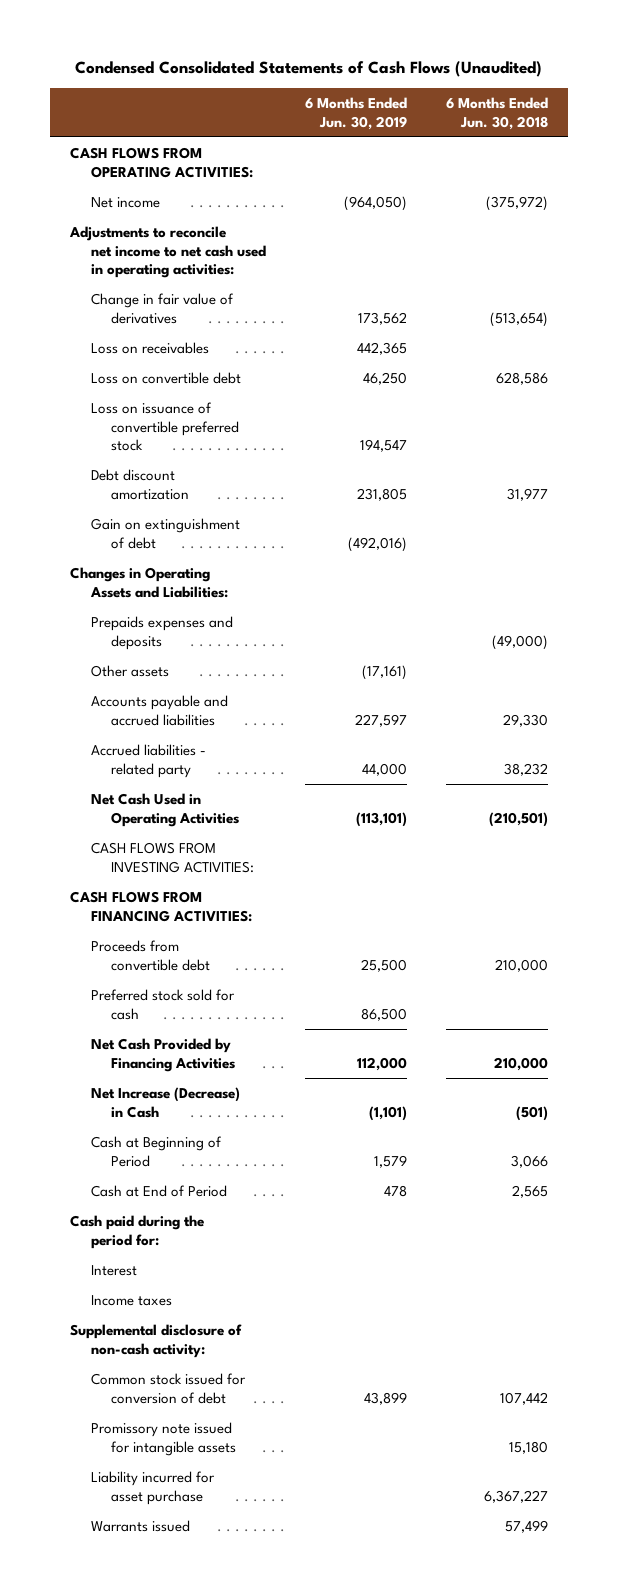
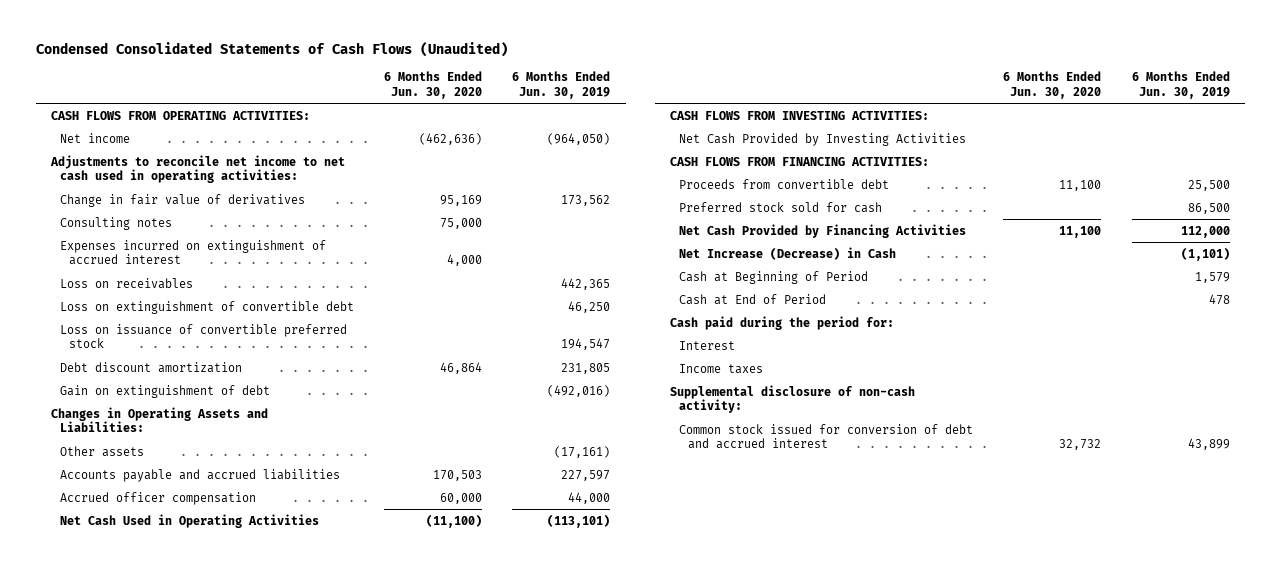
[446,97,549,130] 6 Months Ended Jun. 30, 2018 -> none
none -> [384,70,483,99] 6 Months Ended Jun. 30, 2020
none -> [59,216,172,230] Consulting notes
none -> [59,239,326,266] Expenses incurred on extinguishment of accrued interest
[90,371,241,384] Loss on convertible debt -> [59,300,354,314] Loss on extinguishment of convertible debt
[90,615,233,650] Prepaids expenses and deposits -> none
[90,743,206,778] Accrued liabilities - related party -> none
none -> [59,491,256,505] Accrued officer compensation
none -> [678,132,966,146] Net Cash Provided by Investing Activities
[90,1421,237,1456] Promissory note issued for intangible assets -> none
[90,1470,215,1505] Liability incurred for asset purchase -> none
[90,1519,190,1532] Warrants issued -> none
[90,1372,246,1404] Common stock issued for conversion of debt -> [678,423,973,450] Common stock issued for conversion of debt and accrued interest

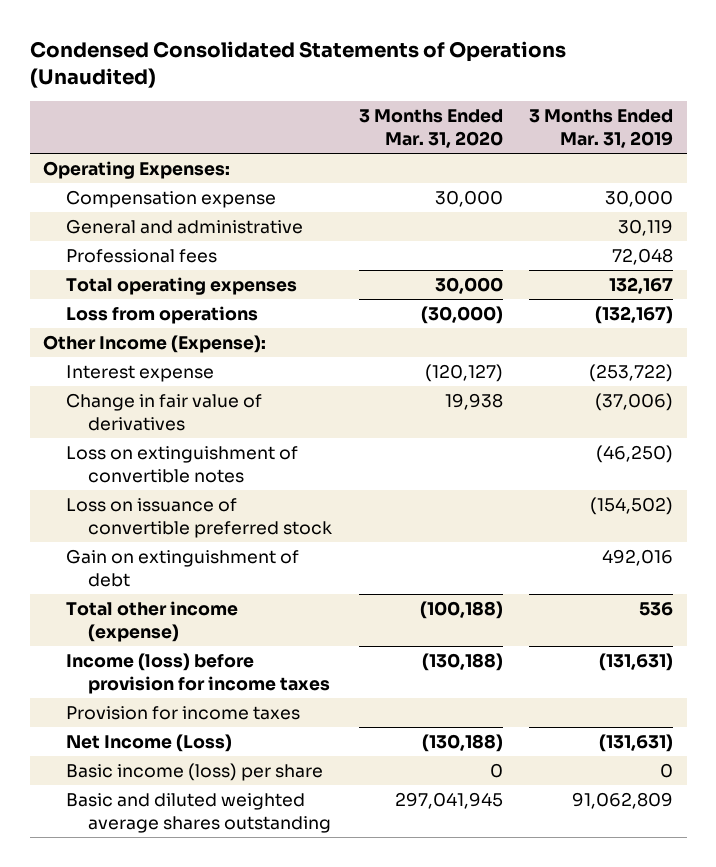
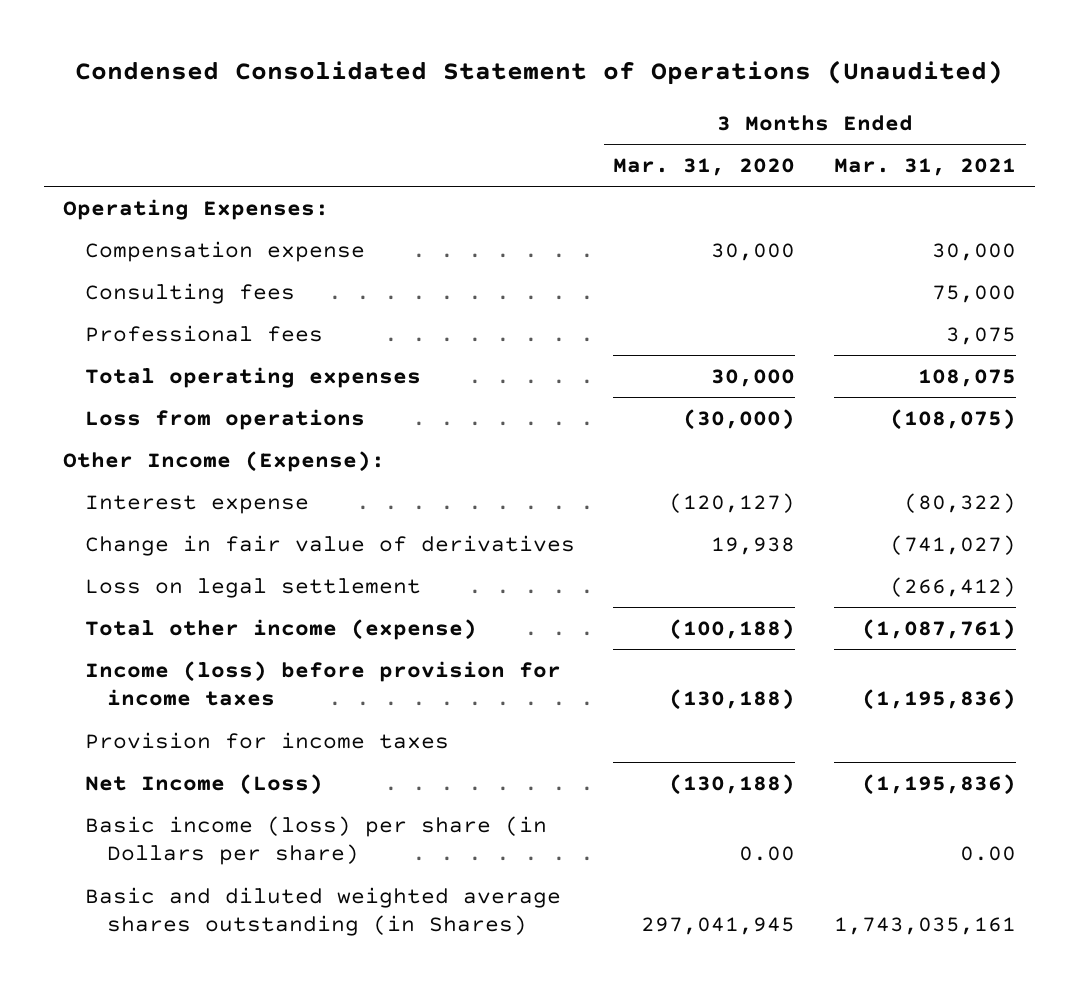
[29,40,566,88] Condensed Consolidated Statements of Operations (Unaudited) -> [75,60,1004,86] Condensed Consolidated Statement of Operations (Unaudited)
[529,109,674,148] 3 Months Ended Mar. 31, 2019 -> none
none -> [833,157,1016,176] Mar. 31, 2021
[65,219,303,235] General and administrative -> none
none -> [84,282,295,304] Consulting fees
[65,446,298,483] Loss on extinguishment of convertible notes -> none
[65,498,332,538] Loss on issuance of convertible preferred stock -> none
[65,549,299,587] Gain on extinguishment of debt -> none
none -> [84,577,421,598] Loss on legal settlement
[65,763,323,782] Basic income (loss) per share -> [84,815,547,866] Basic income (loss) per share (in Dollars per share)
[489,763,503,779] 0 -> [739,846,796,862] 0.00
[65,793,331,833] Basic and diluted weighted average shares outstanding -> [84,886,561,937] Basic and diluted weighted average shares outstanding (in Shares)

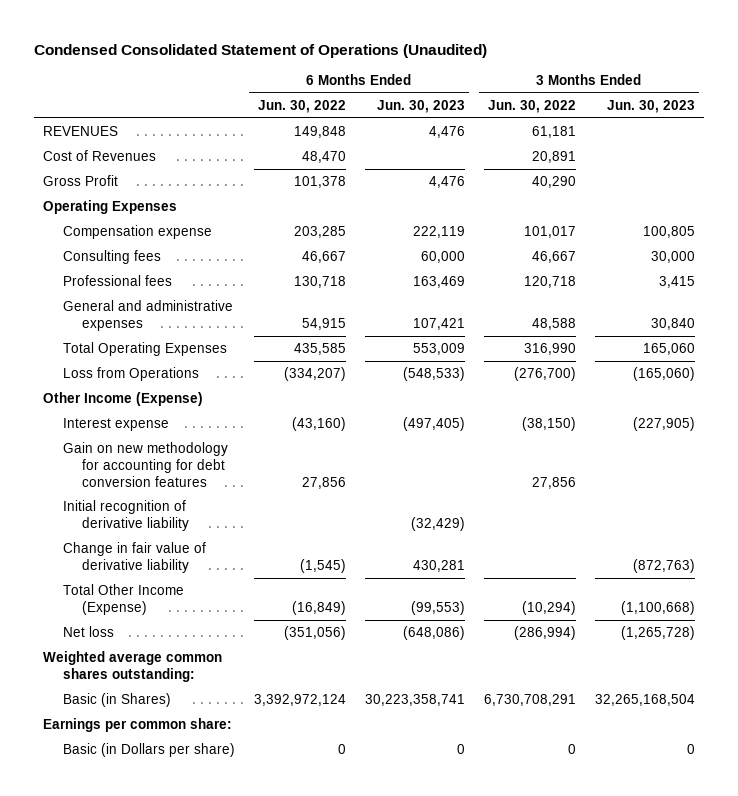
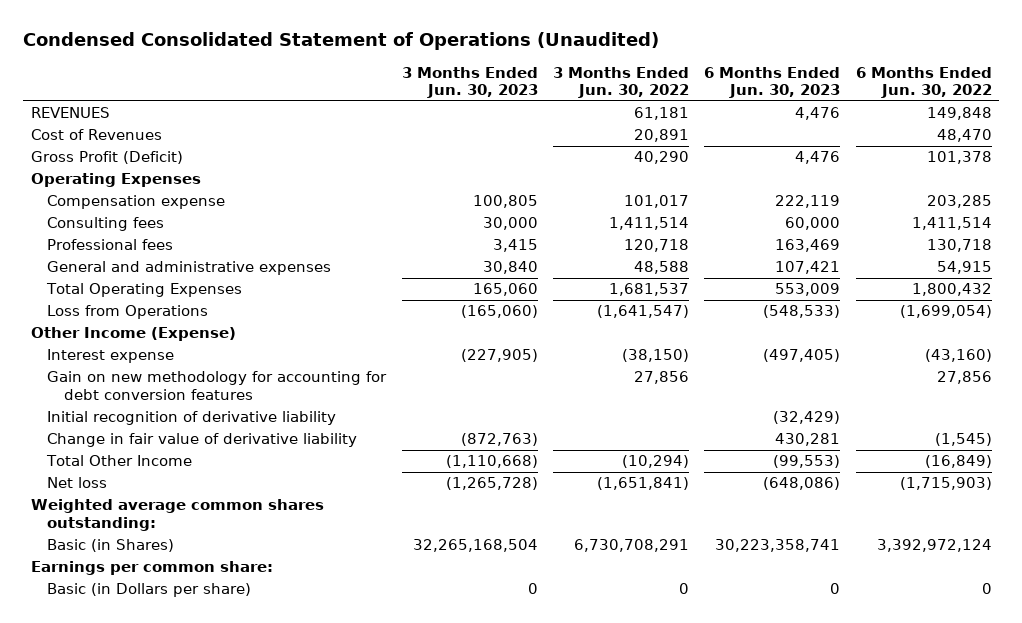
[43,175,119,187] Gross Profit -> [30,151,183,165] Gross Profit (Deficit)
[301,251,346,264] 46,667 -> [911,217,992,231] 1,411,514
[531,251,576,264] 46,667 -> [608,217,689,231] 1,411,514
[293,343,346,356] 435,585 -> [911,283,992,297] 1,800,432
[523,343,576,356] 316,990 -> [608,283,689,297] 1,681,537
[283,367,346,382] (334,207) -> [899,305,992,319] (1,699,054)
[513,367,576,382] (276,700) -> [596,305,689,319] (1,641,547)
[62,584,184,615] Total Other Income (Expense) -> [46,455,193,467] Total Other Income
[620,600,695,615] (1,100,668) -> [445,455,538,469] (1,110,668)
[283,626,346,641] (351,056) -> [899,477,992,491] (1,715,903)
[513,626,576,641] (286,994) -> [596,477,689,491] (1,651,841)

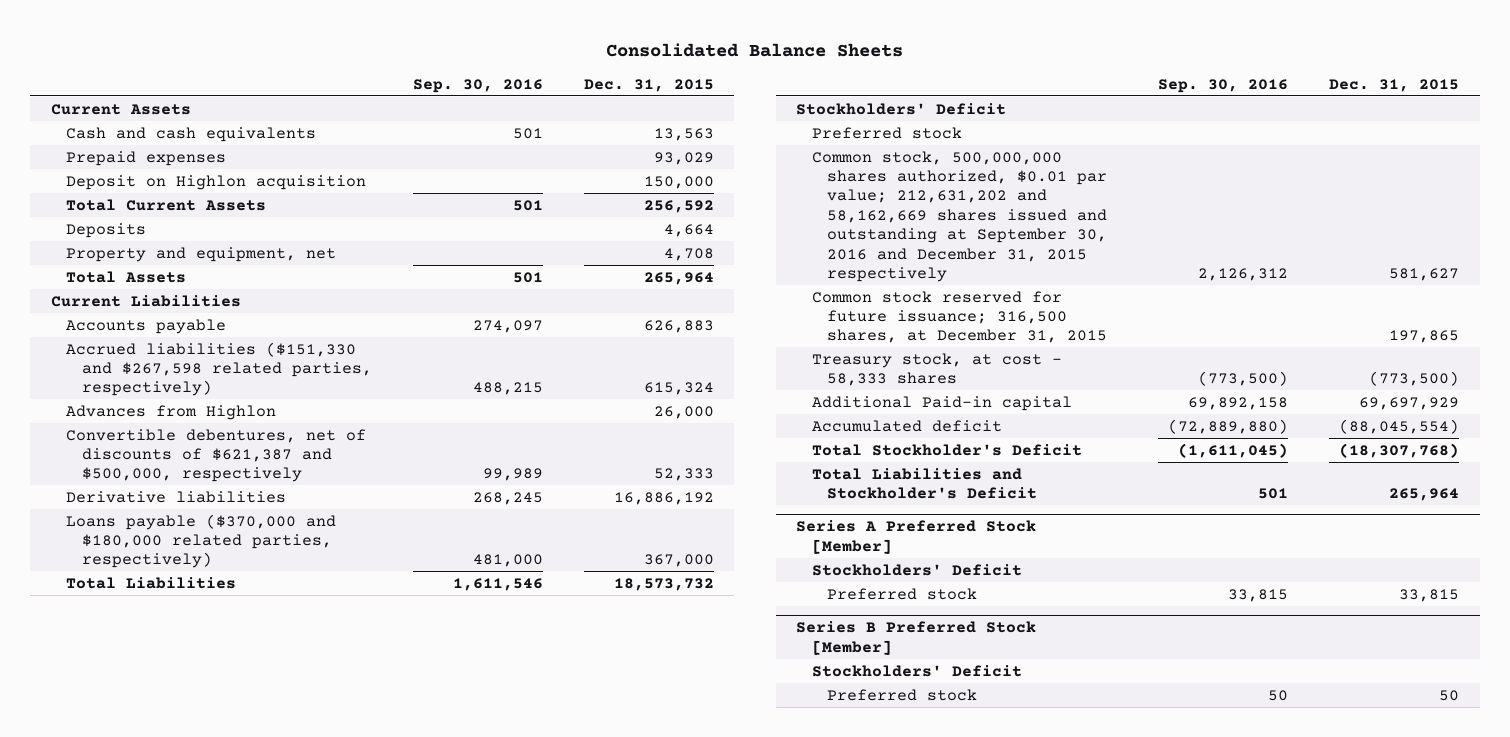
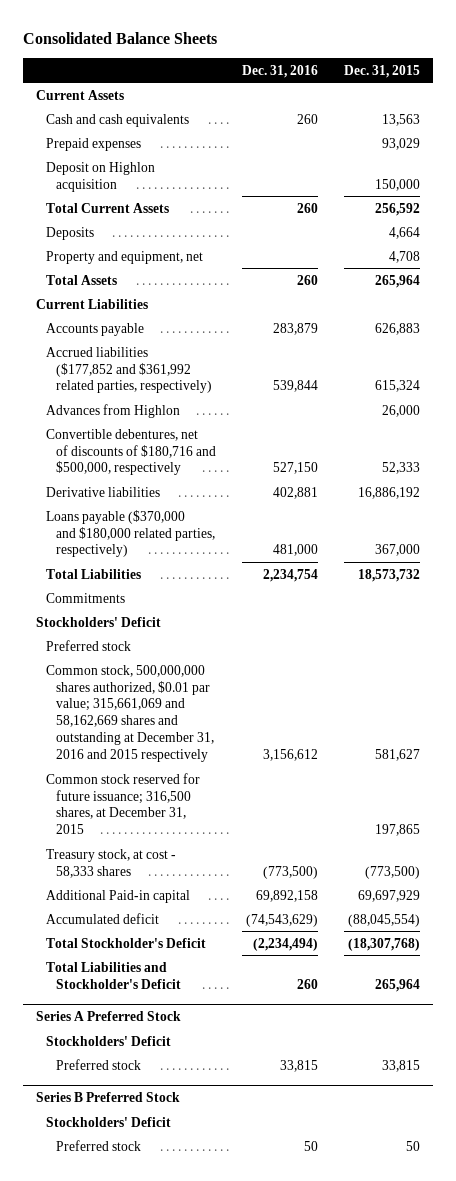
[412,78,543,93] Sep. 30, 2016 -> none
none -> [242,64,319,78] Dec. 31, 2016
[66,341,372,397] Accrued liabilities ($151,330 and $267,598 related parties, respectively) -> [46,346,213,394] Accrued liabilities ($177,852 and $361,992 related parties, respectively)
[66,428,367,483] Convertible debentures, net of discounts of $621,387 and $500,000, respectively -> [46,428,217,476] Convertible debentures, net of discounts of $180,716 and $500,000, respectively
none -> [46,592,126,603] Commitments
[811,150,1107,283] Common stock, 500,000,000 shares authorized, $0.01 par value; 212,631,202 and 58,162,669 shares issued and outstanding at September 30, 2016 and December 31, 2015 respectively -> [46,664,215,763] Common stock, 500,000,000 shares authorized, $0.01 par value; 315,661,069 and 58,162,669 shares and outstanding at December 31, 2016 and 2015 respectively
[796,520,1037,554] Series A Preferred Stock [Member] -> [35,1011,181,1022] Series A Preferred Stock
[796,621,1037,655] Series B Preferred Stock [Member] -> [35,1092,180,1103] Series B Preferred Stock

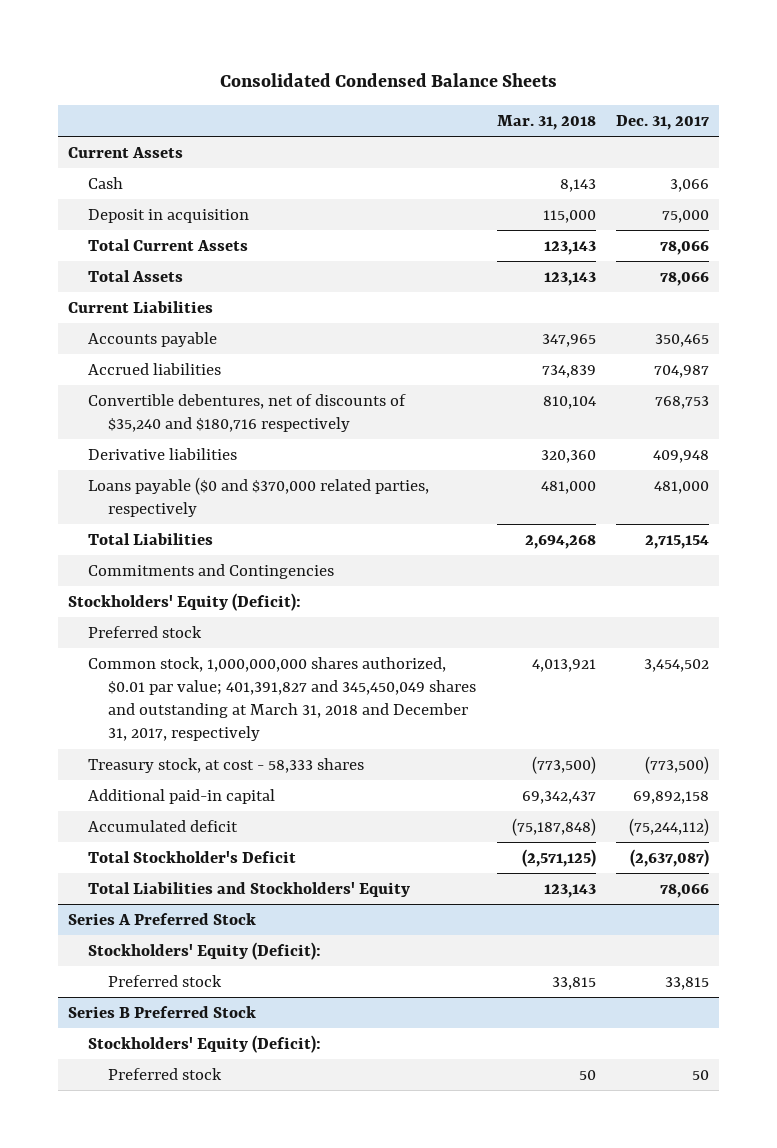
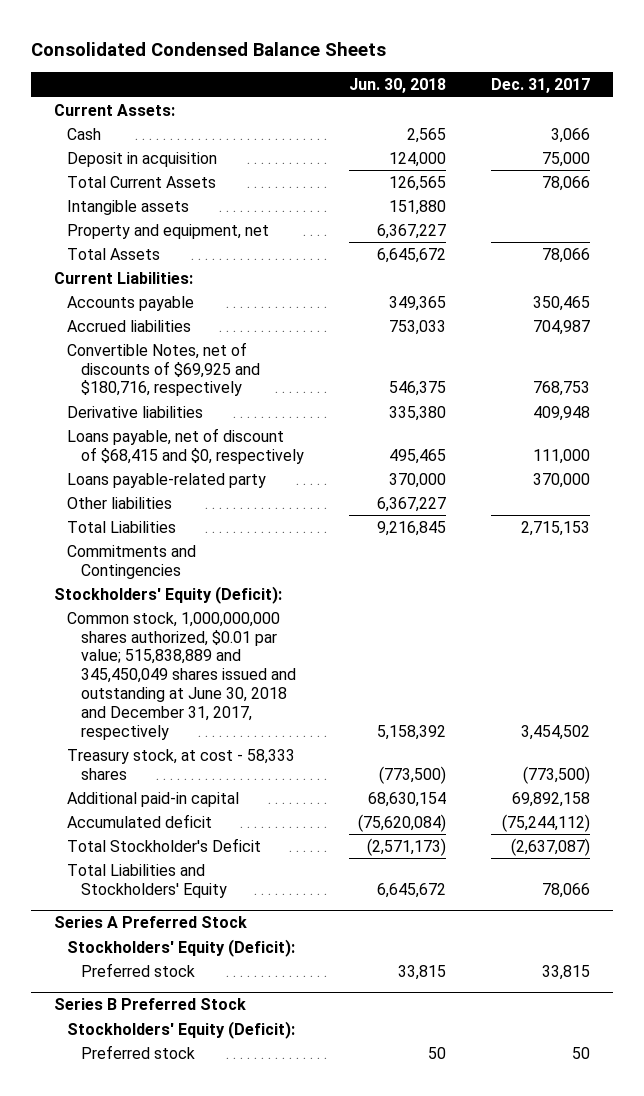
[496,115,596,131] Mar. 31, 2018 -> none
none -> [349,78,447,94] Jun. 30, 2018
[68,146,184,158] Current Assets -> [53,103,175,116] Current Assets:
none -> [67,199,190,215] Intangible assets
none -> [67,223,270,239] Property and equipment, net
[68,300,214,313] Current Liabilities -> [53,271,193,284] Current Liabilities:
[88,393,407,432] Convertible debentures, net of discounts of $35,240 and $180,716 respectively -> [67,341,260,397] Convertible Notes, net of discounts of $69,925 and $180,716, respectively
[88,476,430,517] Loans payable ($0 and $370,000 related parties, respectively -> [67,427,304,464] Loans payable, net of discount of $68,415 and $0, respectively
[653,480,709,494] 481,000 -> [533,448,591,464] 111,000
none -> [67,472,267,488] Loans payable-related party
none -> [67,496,173,509] Other liabilities
[644,534,709,549] 2,715,154 -> [521,520,591,536] 2,715,153
[88,625,203,638] Preferred stock -> none
[88,656,477,742] Common stock, 1,000,000,000 shares authorized, $0.01 par value; 401,391,827 and 345,450,049 shares and outstanding at March 31, 2018 and December 31, 2017, respectively -> [67,611,296,740] Common stock, 1,000,000,000 shares authorized, $0.01 par value; 515,838,889 and 345,450,049 shares issued and outstanding at June 30, 2018 and December 31, 2017, respectively

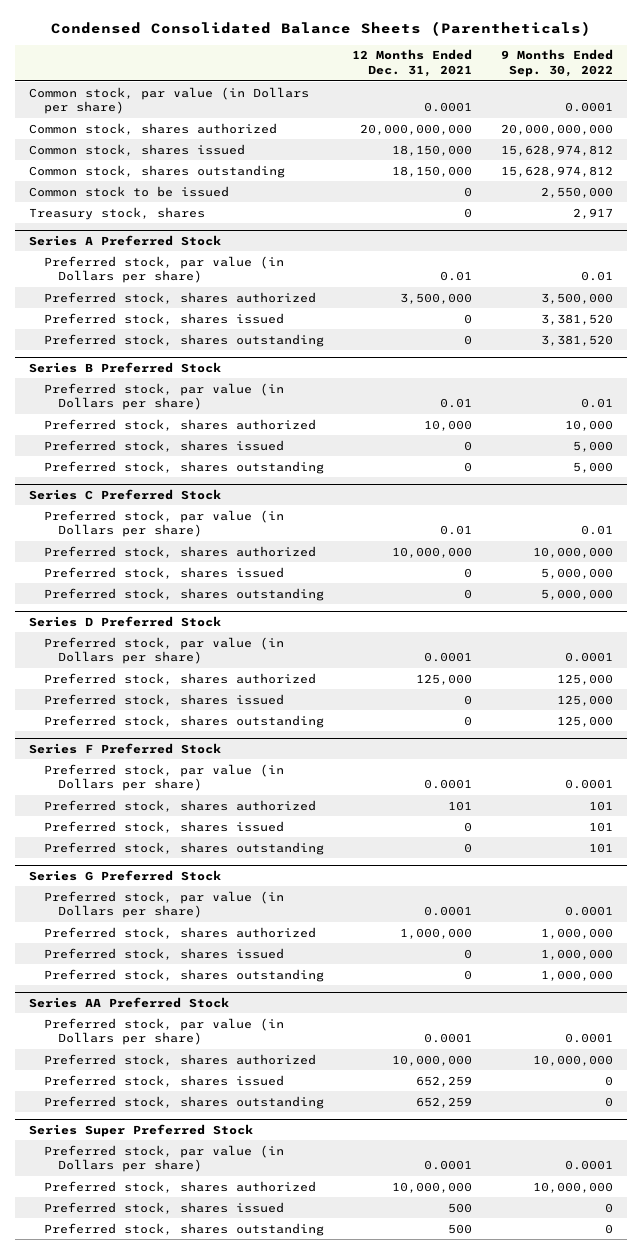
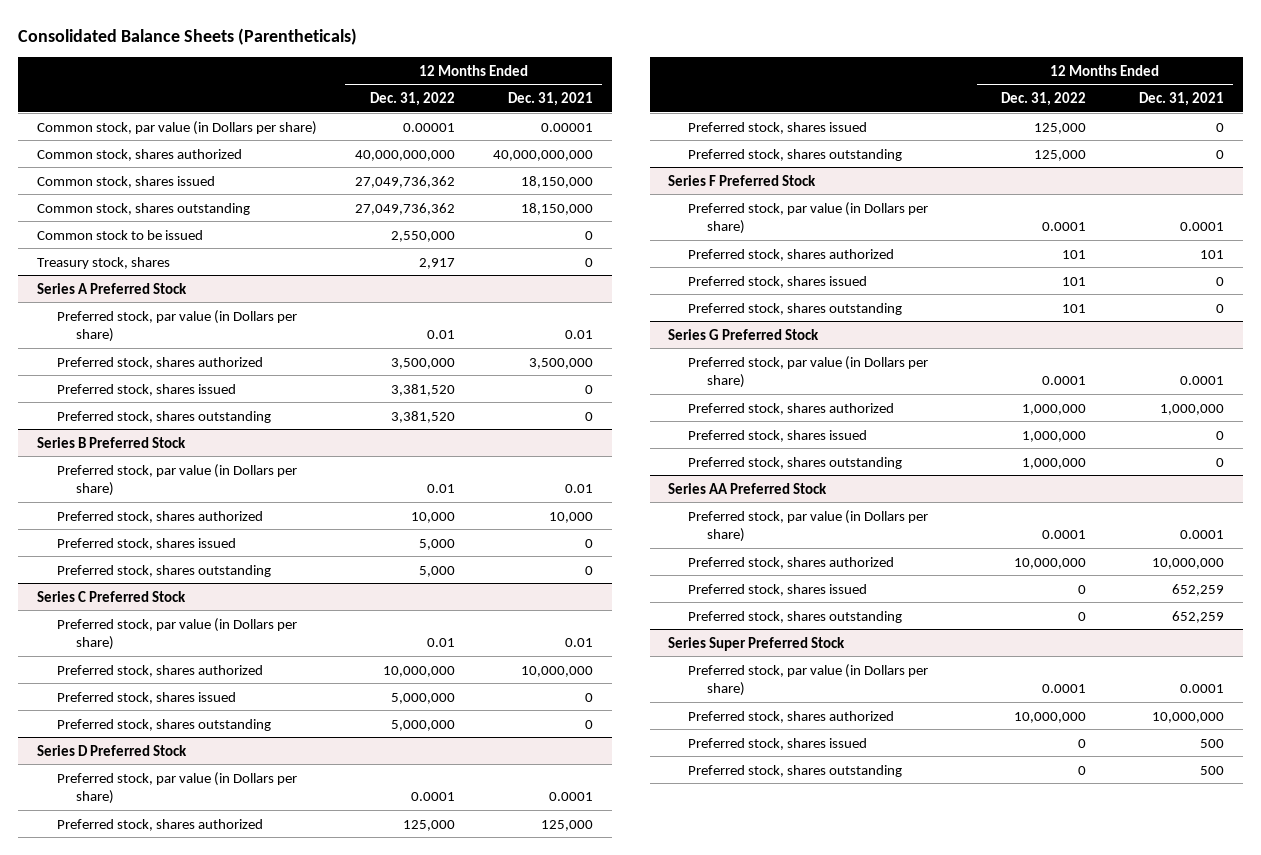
[51,21,592,37] Condensed Consolidated Balance Sheets (Parentheticals) -> [18,27,358,45] Consolidated Balance Sheets (Parentheticals)
[500,49,613,78] 9 Months Ended Sep. 30, 2022 -> none
none -> [369,92,455,107] Dec. 31, 2022
[424,102,473,113] 0.0001 -> [540,122,593,132] 0.00001
[360,123,473,135] 20,000,000,000 -> [492,149,593,161] 40,000,000,000

